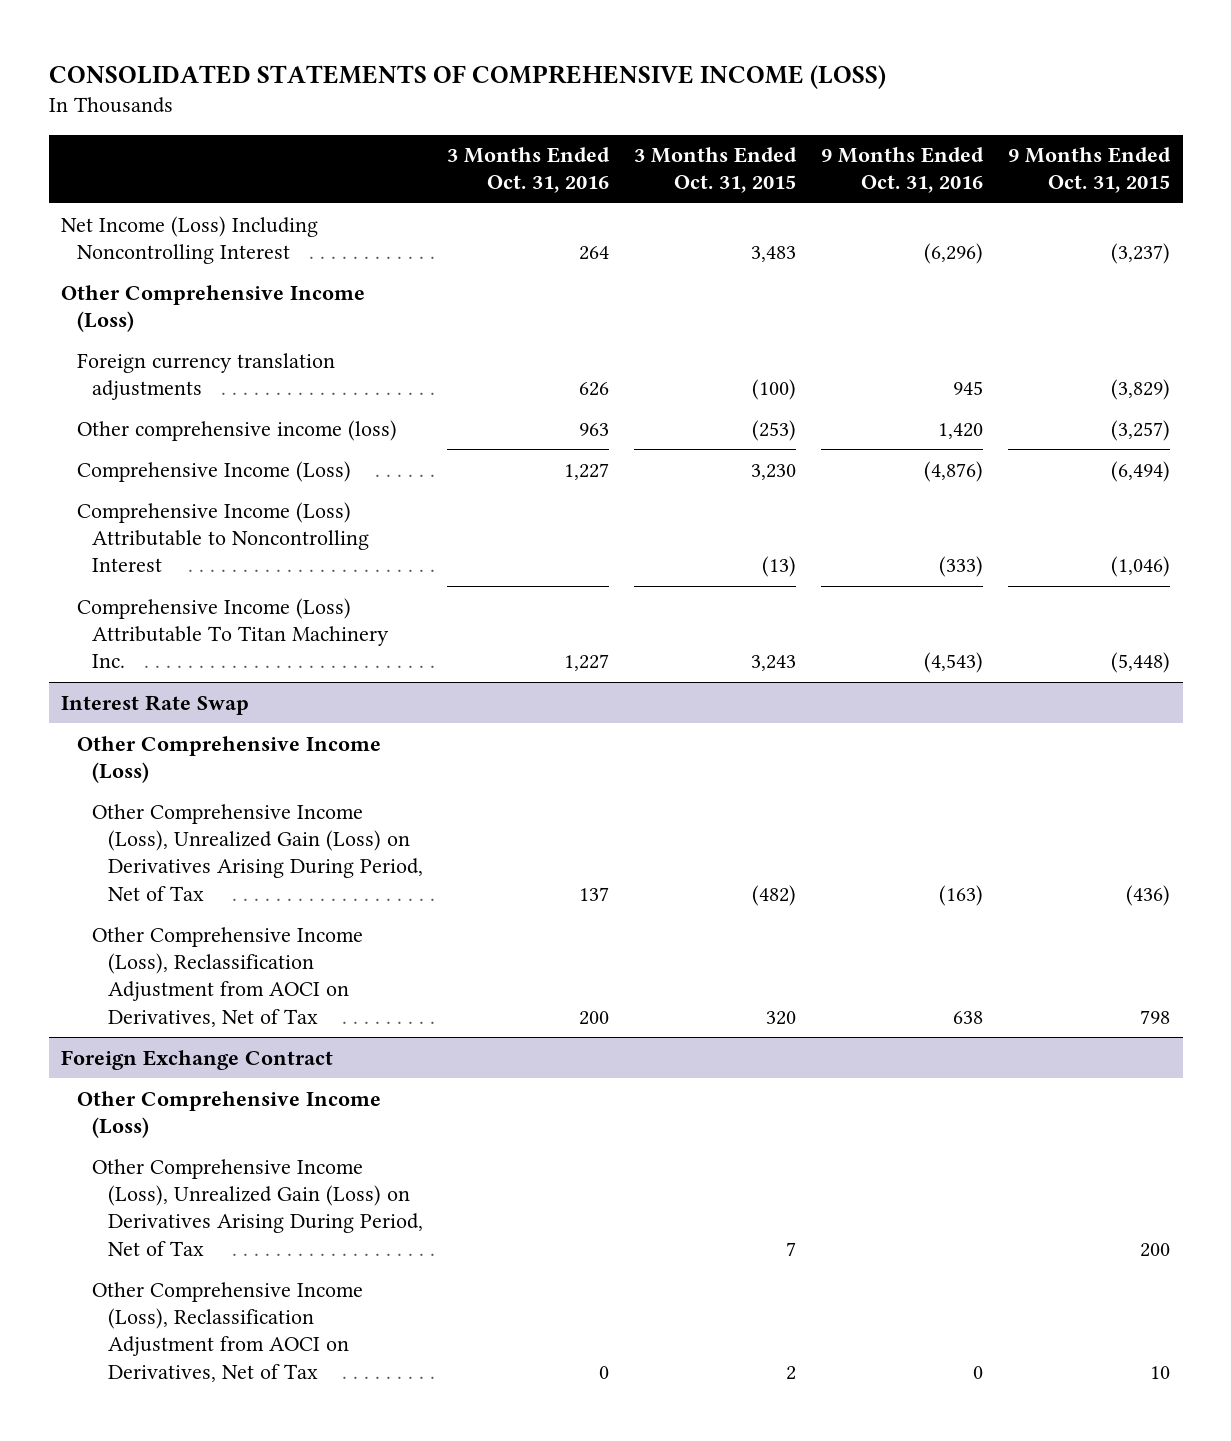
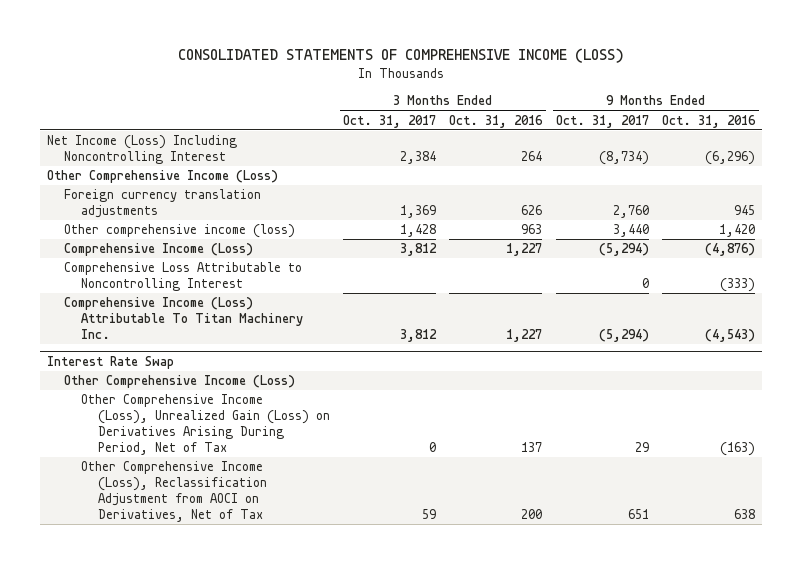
[634,147,798,194] 3 Months Ended Oct. 31, 2015 -> none
[1008,147,1172,194] 9 Months Ended Oct. 31, 2015 -> none
none -> [343,114,437,128] Oct. 31, 2017
none -> [555,114,649,128] Oct. 31, 2017
[76,501,370,573] Comprehensive Income (Loss) Attributable to Noncontrolling Interest -> [63,262,302,292] Comprehensive Loss Attributable to Noncontrolling Interest
[61,1049,334,1070] Foreign Exchange Contract -> none
[76,1090,381,1138] Other Comprehensive Income (Loss) -> none
[92,1158,423,1256] Other Comprehensive Income (Loss), Unrealized Gain (Loss) on Derivatives Arising During Period, Net of Tax -> none
[92,1281,364,1382] Other Comprehensive Income (Loss), Reclassification Adjustment from AOCI on Derivatives, Net of Tax -> none

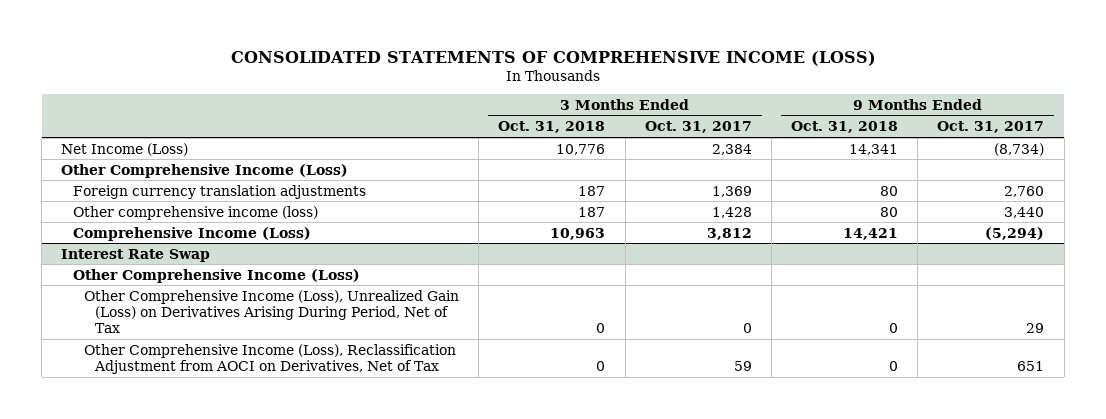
[449,114,544,128] Oct. 31, 2016 -> none
[662,114,757,128] Oct. 31, 2016 -> none
none -> [498,121,606,134] Oct. 31, 2018
none -> [791,121,899,134] Oct. 31, 2018
[46,135,237,165] Net Income (Loss) Including Noncontrolling Interest -> [61,142,189,156] Net Income (Loss)
[63,262,302,292] Comprehensive Loss Attributable to Noncontrolling Interest -> none
[63,297,303,339] Comprehensive Income (Loss) Attributable To Titan Machinery Inc. -> none

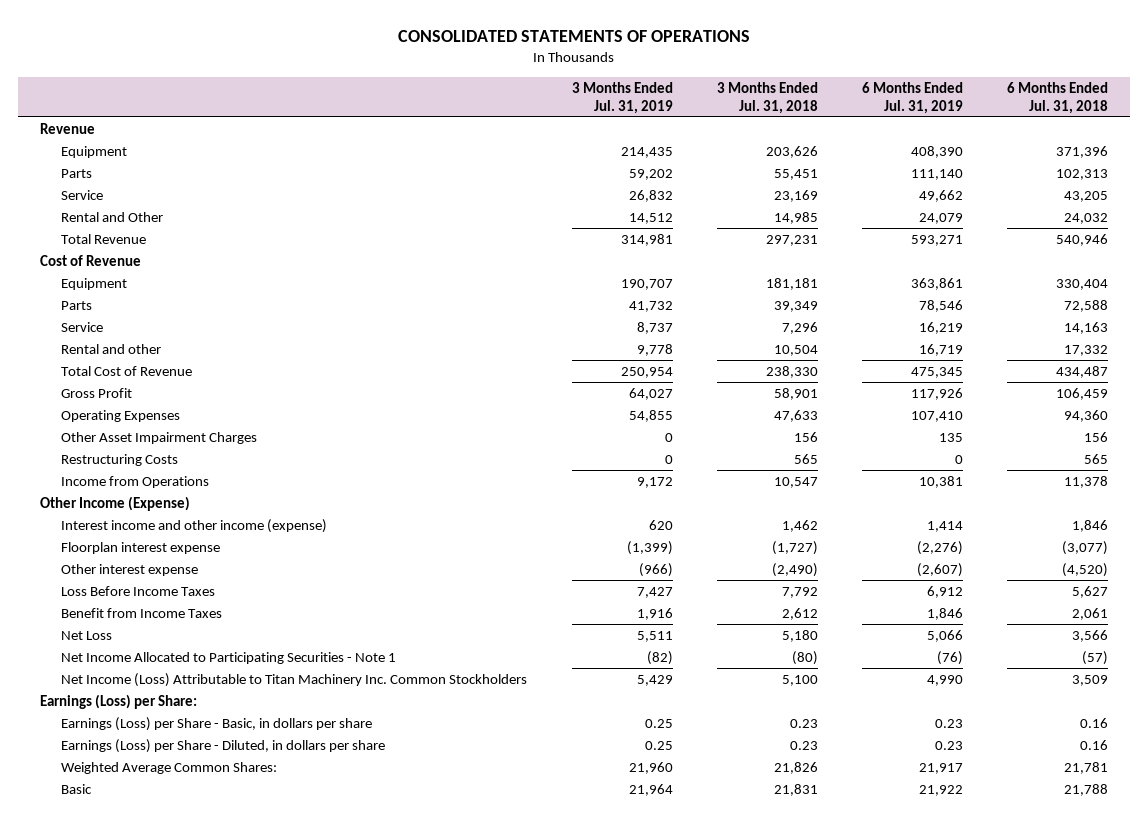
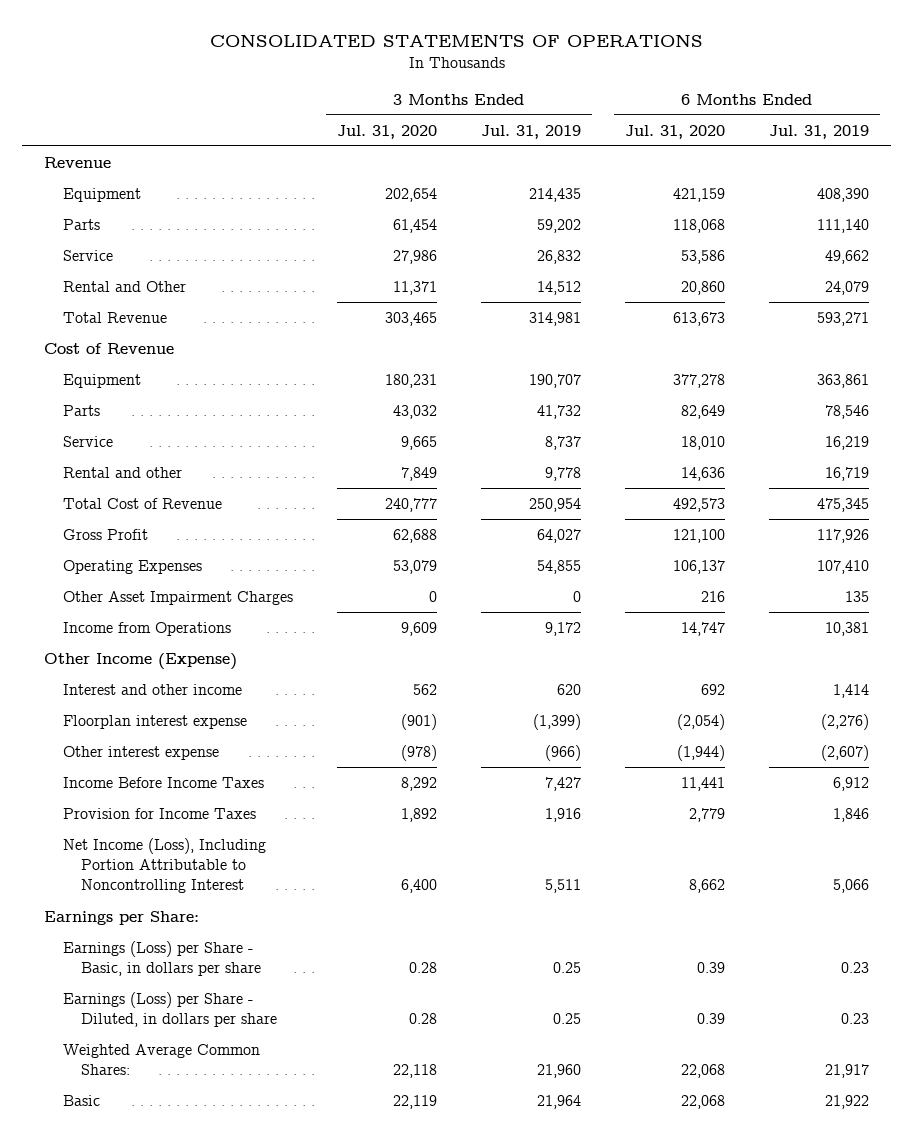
[716,81,818,114] 3 Months Ended Jul. 31, 2018 -> none
[1007,81,1109,114] 6 Months Ended Jul. 31, 2018 -> none
none -> [336,124,437,139] Jul. 31, 2020
none -> [624,124,725,139] Jul. 31, 2020
[61,453,179,466] Restructuring Costs -> none
[61,518,328,533] Interest income and other income (expense) -> [62,683,242,695] Interest and other income
[61,651,397,664] Net Income Allocated to Participating Securities - Note 1 -> none
[61,672,528,687] Net Income (Loss) Attributable to Titan Machinery Inc. Common Stockholders -> none
[61,585,216,596] Loss Before Income Taxes -> [62,776,264,788] Income Before Income Taxes
[61,607,223,618] Benefit from Income Taxes -> [62,807,256,819] Provision for Income Taxes
[61,630,113,640] Net Loss -> [62,837,266,894] Net Income (Loss), Including Portion Attributable to Noncontrolling Interest
[40,693,198,709] Earnings (Loss) per Share: -> [44,910,200,925] Earnings per Share:

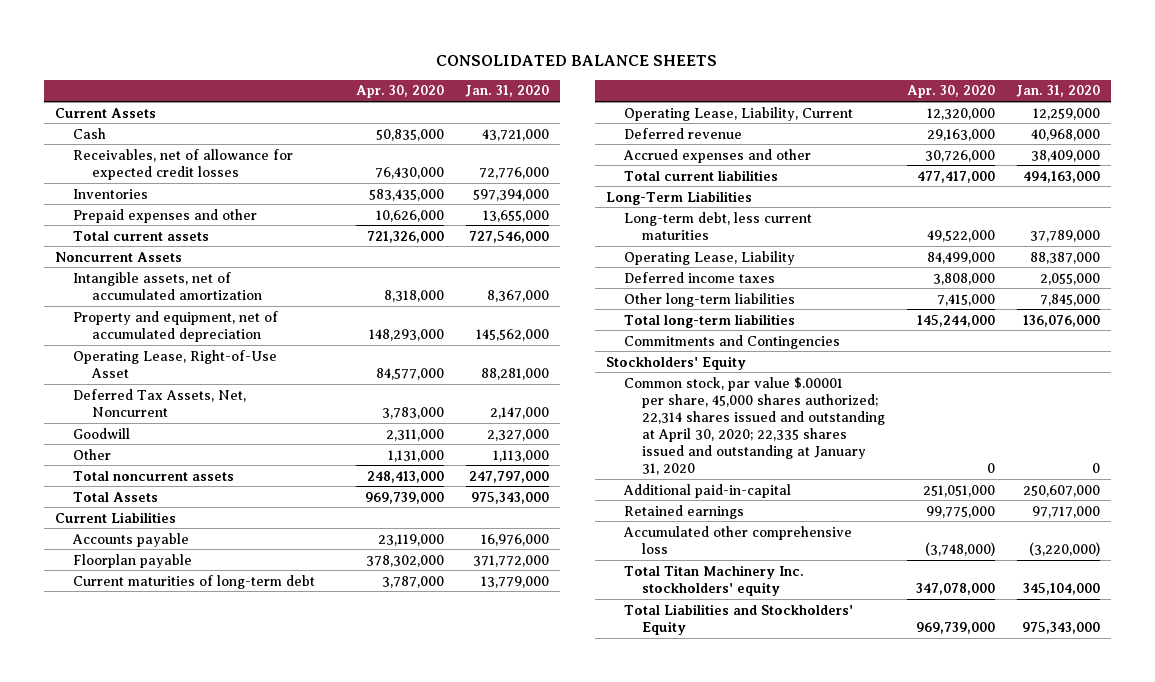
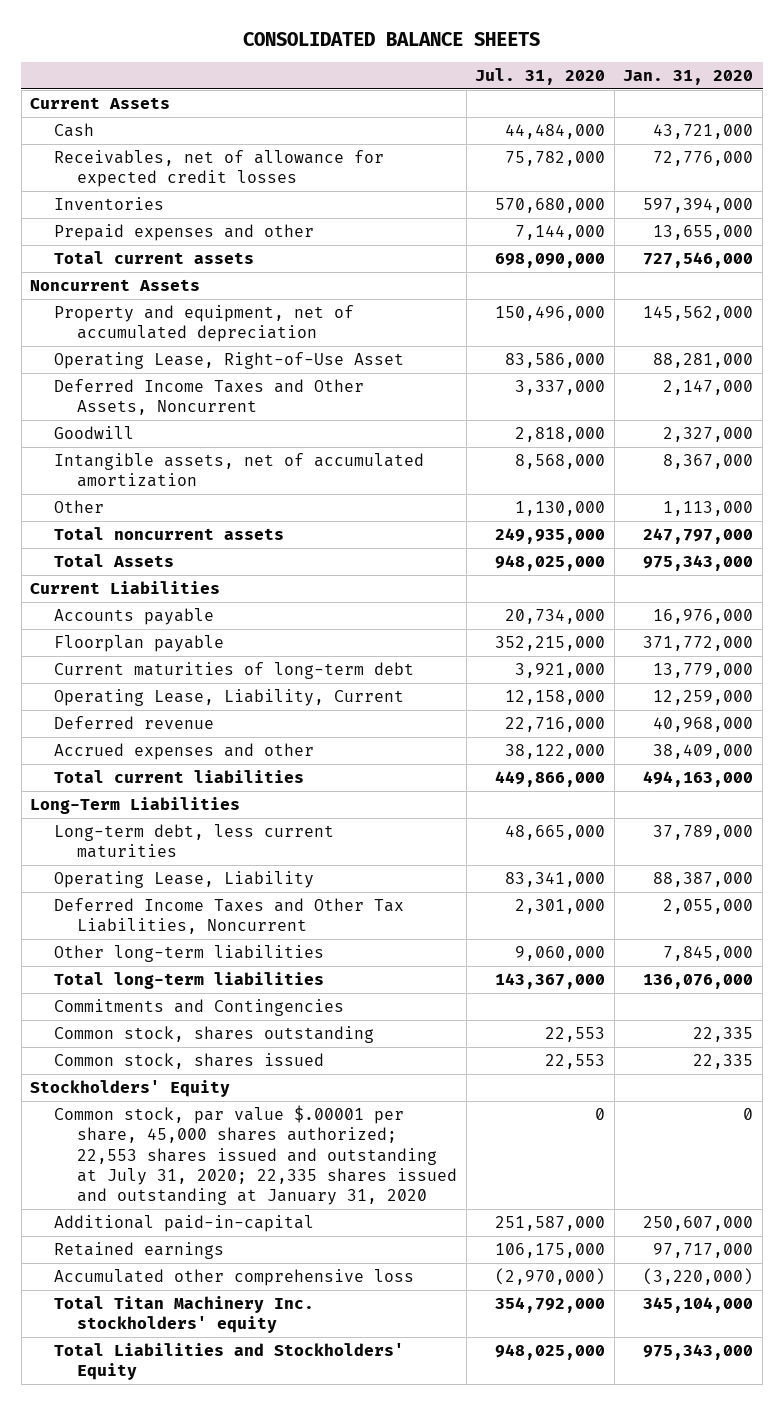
[356,85,445,99] Apr. 30, 2020 -> none
none -> [475,67,606,85] Jul. 31, 2020
[73,388,247,417] Deferred Tax Assets, Net, Noncurrent -> [53,378,364,416] Deferred Income Taxes and Other Assets, Noncurrent
[73,271,262,300] Intangible assets, net of accumulated amortization -> [53,452,424,488] Intangible assets, net of accumulated amortization
[623,271,775,283] Deferred income taxes -> [53,897,404,935] Deferred Income Taxes and Other Tax Liabilities, Noncurrent
none -> [53,1025,374,1043] Common stock, shares outstanding
none -> [53,1052,324,1069] Common stock, shares issued
[623,376,886,475] Common stock, par value $.00001 per share, 45,000 shares authorized; 22,314 shares issued and outstanding at April 30, 2020; 22,335 shares issued and outstanding at January 31, 2020 -> [53,1104,457,1206] Common stock, par value $.00001 per share, 45,000 shares authorized; 22,553 shares issued and outstanding at July 31, 2020; 22,335 shares issued and outstanding at January 31, 2020

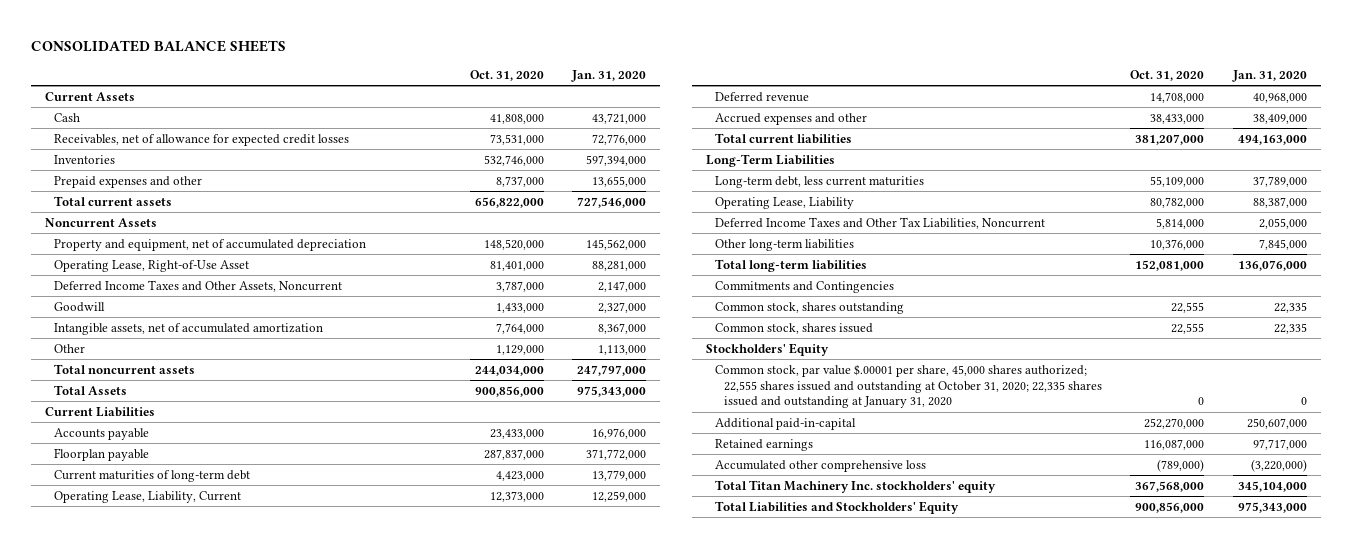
[475,67,606,85] Jul. 31, 2020 -> none
none -> [469,69,544,81] Oct. 31, 2020
[53,1104,457,1206] Common stock, par value $.00001 per share, 45,000 shares authorized; 22,553 shares issued and outstanding at July 31, 2020; 22,335 shares issued and outstanding at January 31, 2020 -> [715,363,1103,409] Common stock, par value $.00001 per share, 45,000 shares authorized; 22,555 shares issued and outstanding at October 31, 2020; 22,335 shares issued and outstanding at January 31, 2020

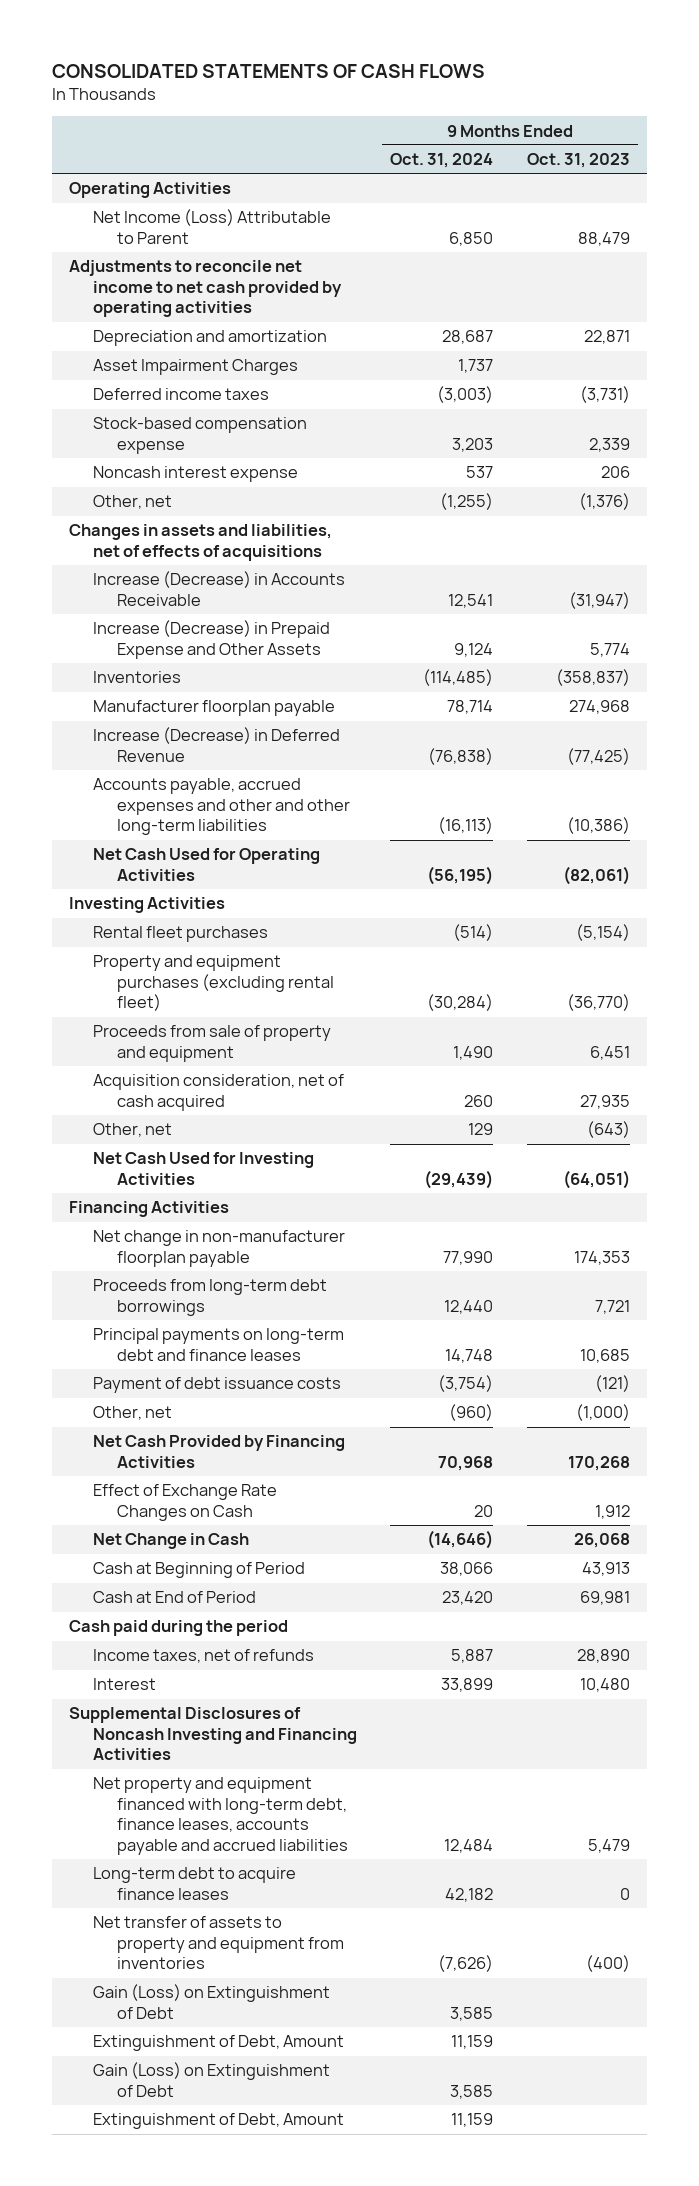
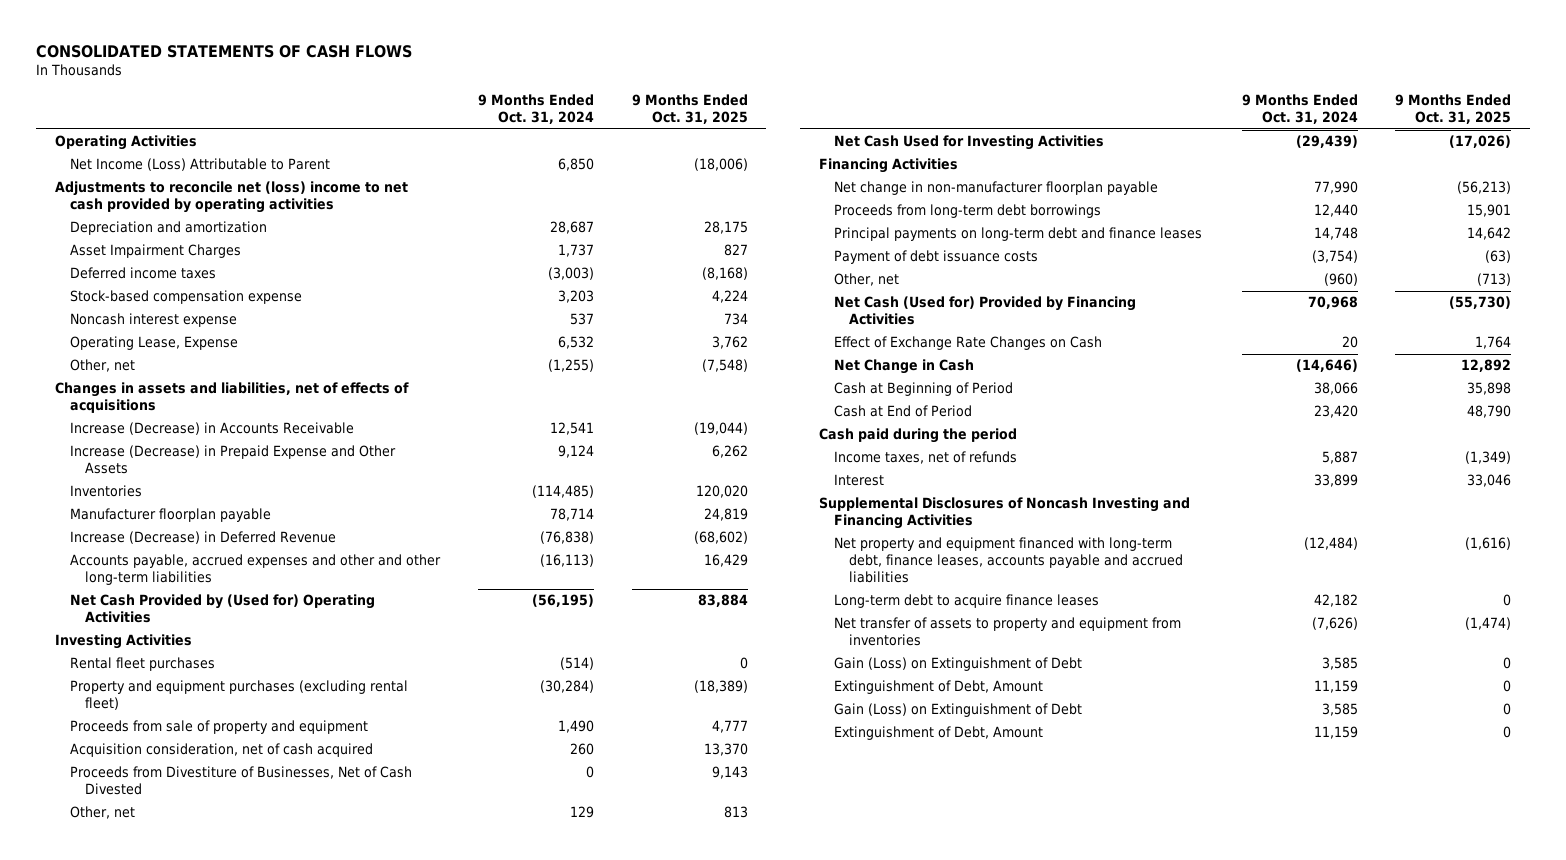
[527,153,631,169] Oct. 31, 2023 -> none
none -> [631,94,748,125] 9 Months Ended Oct. 31, 2025
[68,260,342,318] Adjustments to reconcile net income to net cash provided by operating activities -> [55,181,409,214] Adjustments to reconcile net (loss) income to net cash provided by operating activities
none -> [70,336,239,351] Operating Lease, Expense
[92,848,320,881] Net Cash Used for Operating Activities -> [70,594,376,624] Net Cash Provided by (Used for) Operating Activities
none -> [70,766,413,796] Proceeds from Divestiture of Businesses, Net of Cash Divested
[92,1435,345,1468] Net Cash Provided by Financing Activities -> [833,296,1136,326] Net Cash (Used for) Provided by Financing Activities
[444,1839,494,1854] 12,484 -> [1303,537,1358,551] (12,484)

